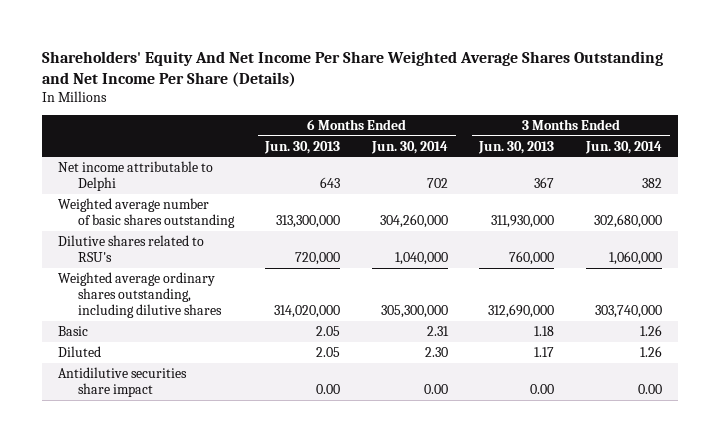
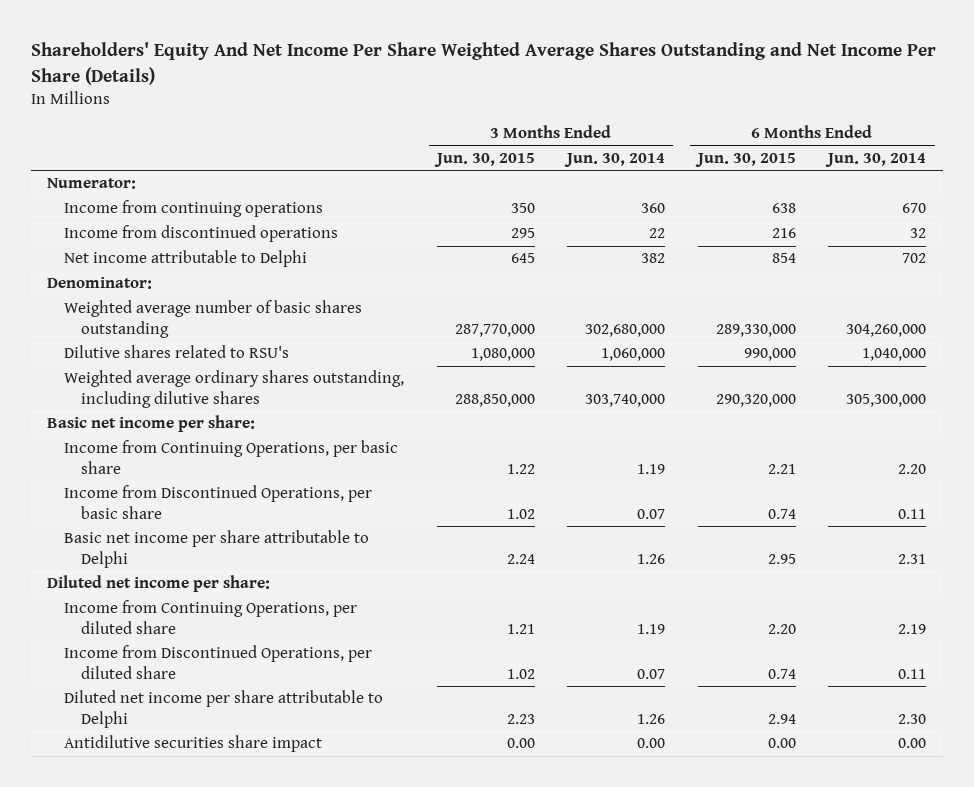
[264,140,341,154] Jun. 30, 2013 -> none
[478,140,555,154] Jun. 30, 2013 -> none
none -> [433,152,535,167] Jun. 30, 2015
none -> [694,152,796,167] Jun. 30, 2015
none -> [47,178,137,190] Numerator:
none -> [64,200,324,218] Income from continuing operations
none -> [64,225,339,243] Income from discontinued operations
none -> [47,277,153,290] Denominator:
none -> [47,415,256,433] Basic net income per share:
none -> [64,440,399,474] Income from Continuing Operations, per basic share
none -> [64,485,373,519] Income from Discontinued Operations, per basic share
[57,325,88,336] Basic -> [64,530,370,568] Basic net income per share attributable to Delphi
none -> [47,575,271,593] Diluted net income per share:
none -> [64,600,358,634] Income from Continuing Operations, per diluted share
none -> [64,645,373,679] Income from Discontinued Operations, per diluted share
[57,345,101,357] Diluted -> [64,690,384,728] Diluted net income per share attributable to Delphi

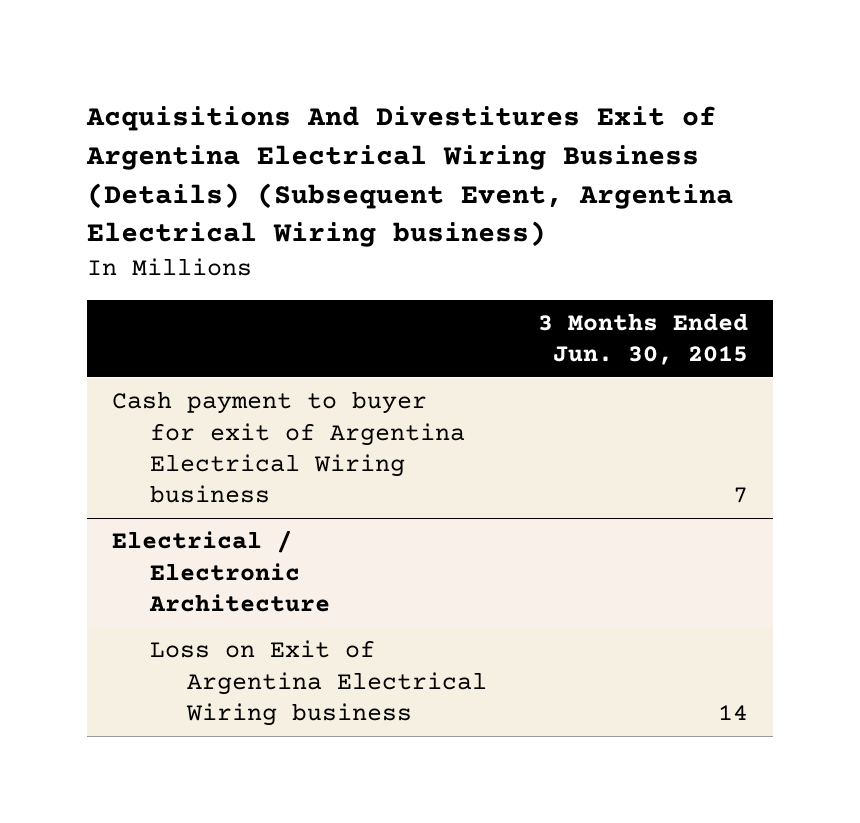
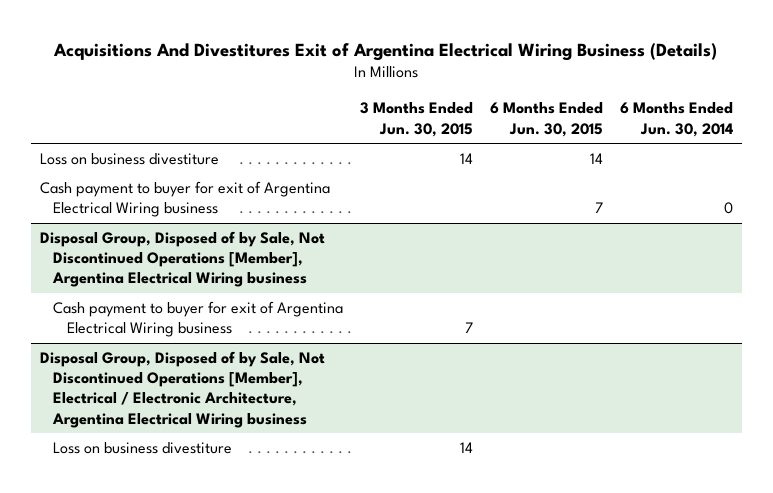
[85,106,733,248] Acquisitions And Divestitures Exit of Argentina Electrical Wiring Business (Details) (Subsequent Event, Argentina Electrical Wiring business) -> [53,42,718,61] Acquisitions And Divestitures Exit of Argentina Electrical Wiring Business (Details)
none -> [490,102,604,137] 6 Months Ended Jun. 30, 2015
none -> [620,102,734,137] 6 Months Ended Jun. 30, 2014
none -> [39,153,219,166] Loss on business divestiture
none -> [39,181,330,218] Cash payment to buyer for exit of Argentina Electrical Wiring business
none -> [39,231,325,288] Disposal Group, Disposed of by Sale, Not Discontinued Operations [Member], Argentina Electrical Wiring business
[112,530,330,612] Electrical / Electronic Architecture -> none
none -> [39,351,325,428] Disposal Group, Disposed of by Sale, Not Discontinued Operations [Member], Electrical / Electronic Architecture, Argentina Electrical Wiring business
[149,640,488,726] Loss on Exit of Argentina Electrical Wiring business -> [53,442,233,455] Loss on business divestiture

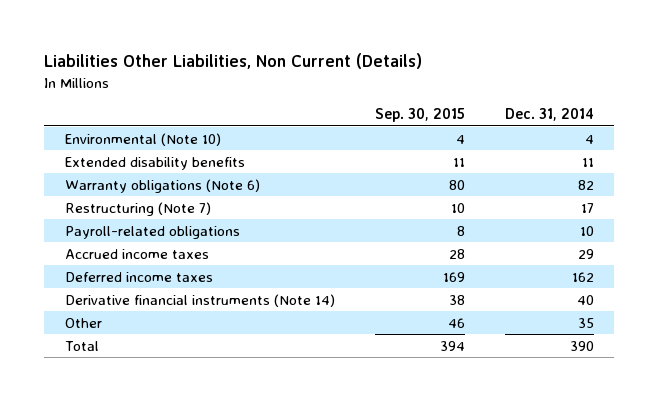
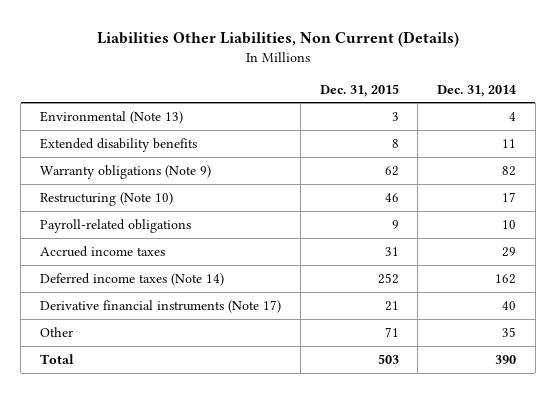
[374,108,465,123] Sep. 30, 2015 -> none
none -> [319,83,399,97] Dec. 31, 2015
[64,132,221,146] Environmental (Note 10) -> [40,110,184,124] Environmental (Note 13)
[64,178,260,193] Warranty obligations (Note 6) -> [40,164,212,179] Warranty obligations (Note 9)
[64,201,211,216] Restructuring (Note 7) -> [40,191,174,206] Restructuring (Note 10)
[64,271,213,282] Deferred income taxes -> [40,272,225,286] Deferred income taxes (Note 14)
[64,293,335,307] Derivative financial instruments (Note 14) -> [40,299,282,313] Derivative financial instruments (Note 17)

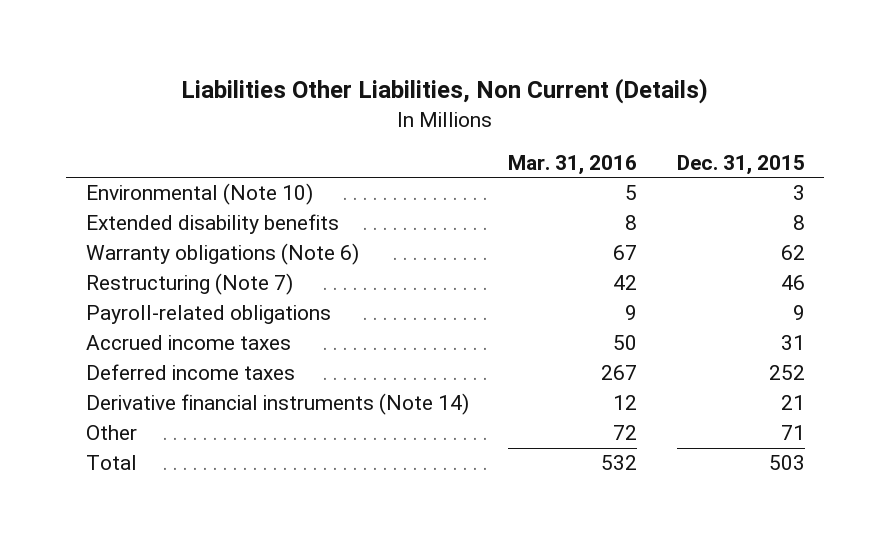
[437,84,517,97] Dec. 31, 2014 -> none
none -> [508,154,638,175] Mar. 31, 2016
[40,110,184,124] Environmental (Note 13) -> [85,183,313,206] Environmental (Note 10)
[40,164,212,179] Warranty obligations (Note 9) -> [85,243,359,266] Warranty obligations (Note 6)
[40,191,174,206] Restructuring (Note 10) -> [85,273,293,296] Restructuring (Note 7)
[40,272,225,286] Deferred income taxes (Note 14) -> [85,364,295,381] Deferred income taxes
[40,299,282,313] Derivative financial instruments (Note 17) -> [85,393,469,416] Derivative financial instruments (Note 14)

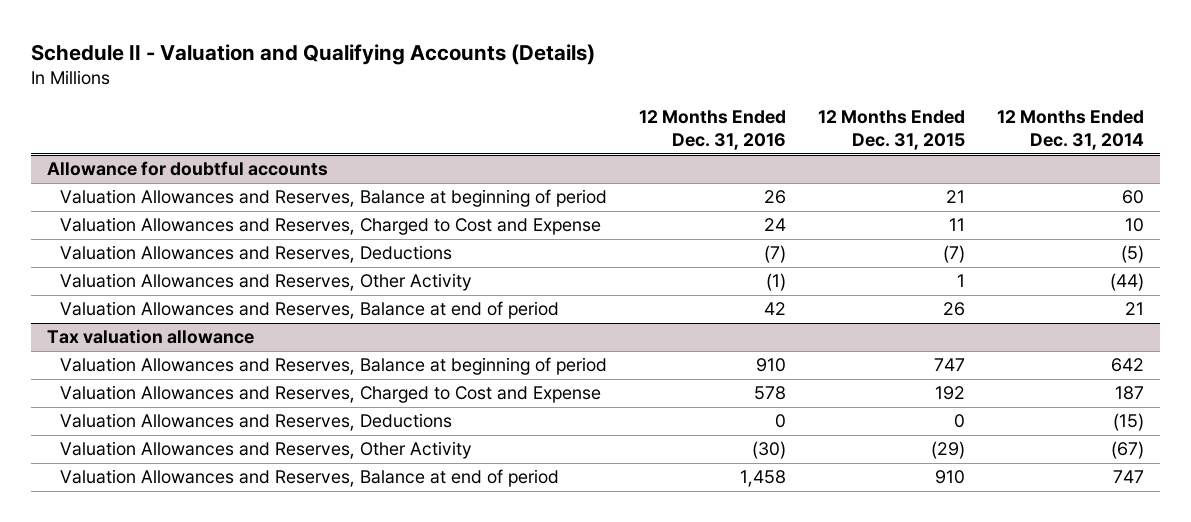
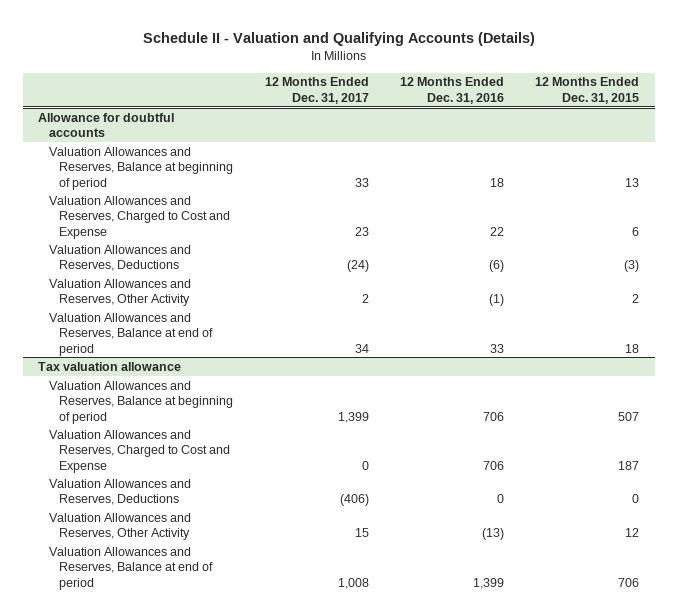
[996,109,1144,151] 12 Months Ended Dec. 31, 2014 -> none
none -> [264,77,369,104] 12 Months Ended Dec. 31, 2017
[763,190,786,205] 26 -> [489,177,504,187] 18
[945,190,965,204] 21 -> [624,177,639,187] 13
[763,218,786,232] 24 -> [489,226,504,236] 22
[948,218,965,232] 11 -> [631,226,639,236] 6
[763,245,786,264] (7) -> [488,260,504,273] (6)
[942,245,965,264] (7) -> [623,260,639,273] (3)
[956,274,965,288] 1 -> [631,294,639,304] 2
[763,302,786,316] 42 -> [489,343,504,353] 33
[942,302,965,317] 26 -> [624,343,639,353] 18
[755,358,786,373] 910 -> [482,411,504,421] 706
[933,358,965,372] 747 -> [617,411,639,421] 507
[753,386,786,401] 578 -> [482,460,504,470] 706
[934,386,965,401] 192 -> [617,460,639,470] 187
[751,441,786,460] (30) -> [481,528,504,541] (13)
[930,441,965,460] (29) -> [624,528,639,538] 12
[739,470,786,488] 1,458 -> [472,577,504,589] 1,399
[934,470,965,485] 910 -> [617,577,639,587] 706

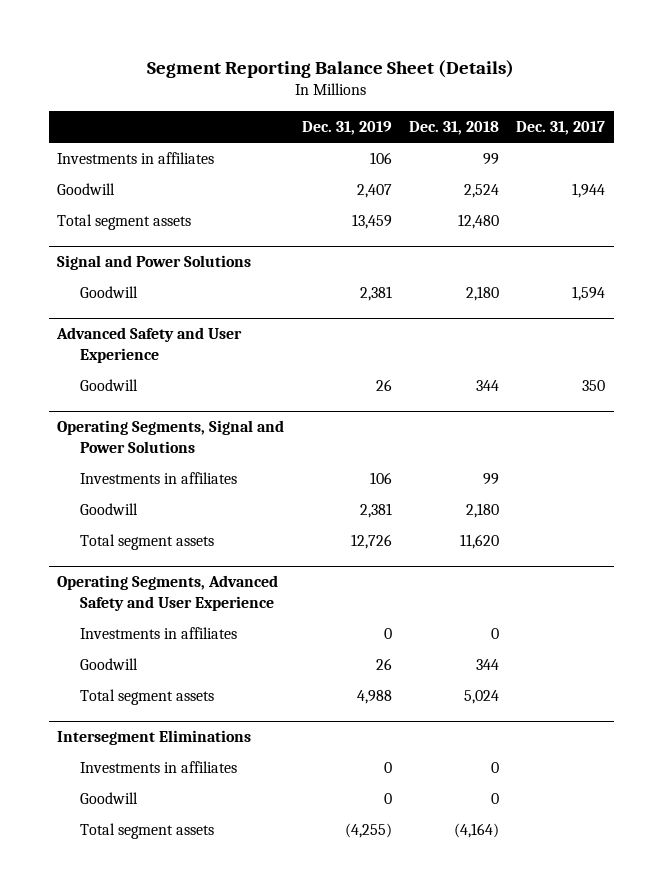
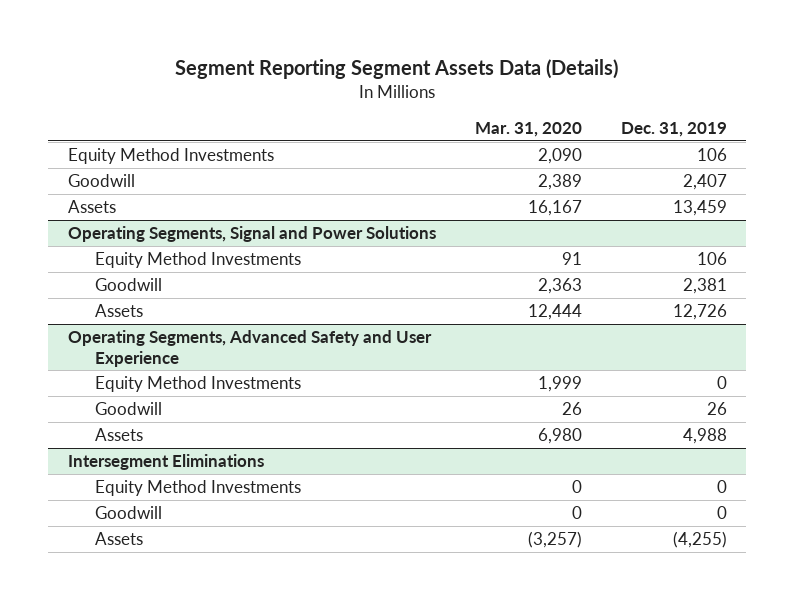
[147,59,515,78] Segment Reporting Balance Sheet (Details) -> [175,58,619,79] Segment Reporting Segment Assets Data (Details)
[408,121,499,136] Dec. 31, 2018 -> none
[516,121,606,136] Dec. 31, 2017 -> none
none -> [474,121,582,137] Mar. 31, 2020
[57,151,215,164] Investments in affiliates -> [67,148,274,165] Equity Method Investments
[57,255,252,271] Signal and Power Solutions -> none
[79,285,138,298] Goodwill -> none
[56,327,243,363] Advanced Safety and User Experience -> none
[79,378,138,391] Goodwill -> none
[57,213,192,230] Total segment assets -> [67,200,116,214] Assets
[79,471,237,484] Investments in affiliates -> [94,252,301,269] Equity Method Investments
[79,533,214,550] Total segment assets -> [94,304,143,318] Assets
[79,626,237,639] Investments in affiliates -> [94,376,301,393] Equity Method Investments
[79,688,214,705] Total segment assets -> [94,428,143,442] Assets
[79,760,237,773] Investments in affiliates -> [94,480,301,497] Equity Method Investments
[79,822,214,839] Total segment assets -> [94,532,143,546] Assets

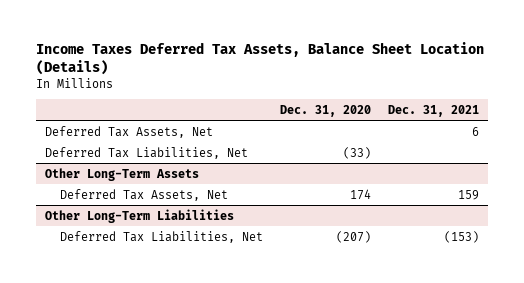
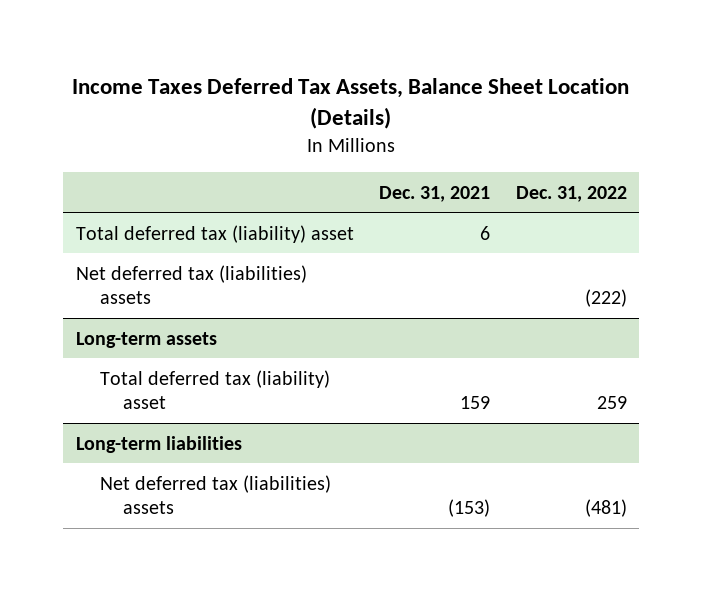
[279,104,371,117] Dec. 31, 2020 -> none
none -> [515,185,627,202] Dec. 31, 2022
[44,125,213,138] Deferred Tax Assets, Net -> [75,224,354,243] Total deferred tax (liability) asset
[44,146,248,159] Deferred Tax Liabilities, Net -> [75,264,307,305] Net deferred tax (liabilities) assets
[44,167,199,181] Other Long-Term Assets -> [75,331,217,348] Long-term assets
[59,188,228,201] Deferred Tax Assets, Net -> [99,369,330,410] Total deferred tax (liability) asset
[44,208,234,223] Other Long-Term Liabilities -> [75,435,242,453] Long-term liabilities
[59,230,263,243] Deferred Tax Liabilities, Net -> [99,474,331,515] Net deferred tax (liabilities) assets

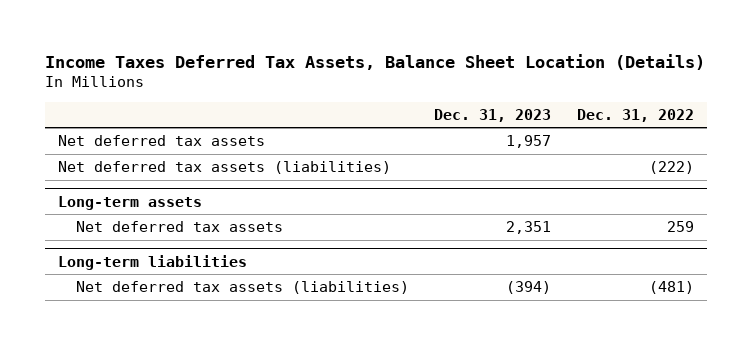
[379,185,491,202] Dec. 31, 2021 -> none
none -> [434,108,552,122] Dec. 31, 2023
[75,224,354,243] Total deferred tax (liability) asset -> [58,135,266,147] Net deferred tax assets
[75,264,307,305] Net deferred tax (liabilities) assets -> [58,161,392,175] Net deferred tax assets (liabilities)
[99,369,330,410] Total deferred tax (liability) asset -> [75,221,283,233] Net deferred tax assets
[99,474,331,515] Net deferred tax (liabilities) assets -> [75,281,409,295] Net deferred tax assets (liabilities)

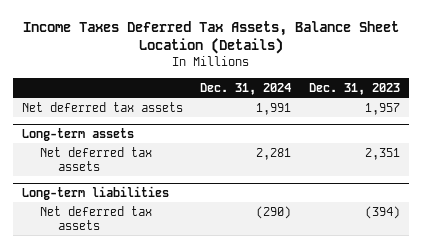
[576,108,694,122] Dec. 31, 2022 -> none
none -> [200,83,292,96] Dec. 31, 2024
[58,161,392,175] Net deferred tax assets (liabilities) -> none
[75,281,409,295] Net deferred tax assets (liabilities) -> [39,205,152,230] Net deferred tax assets

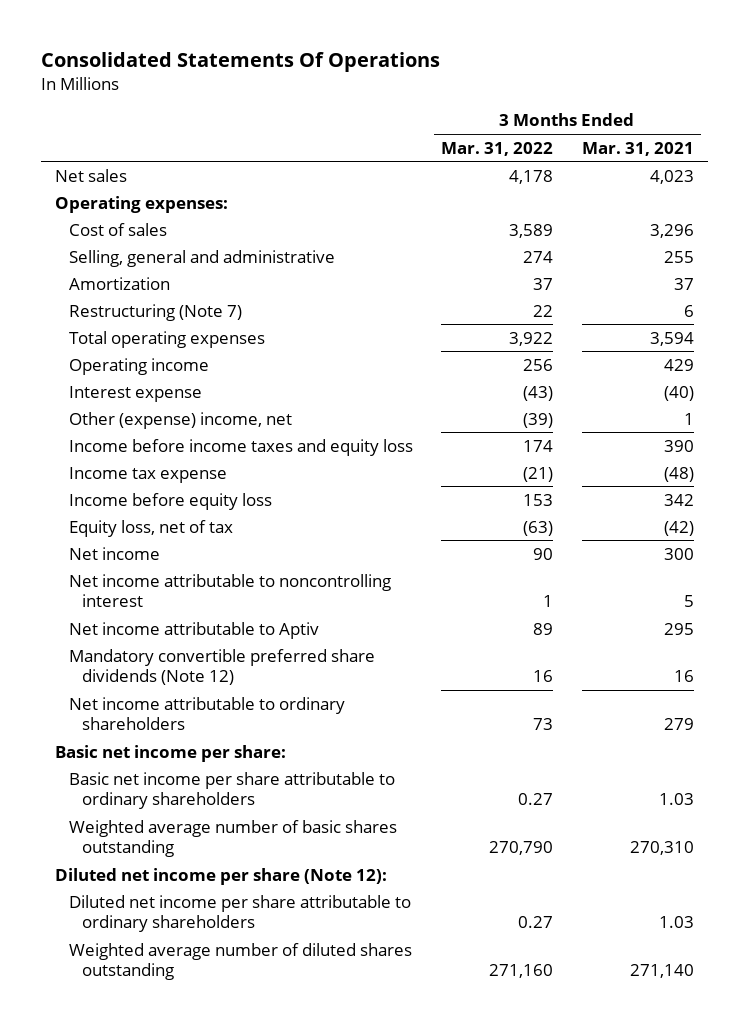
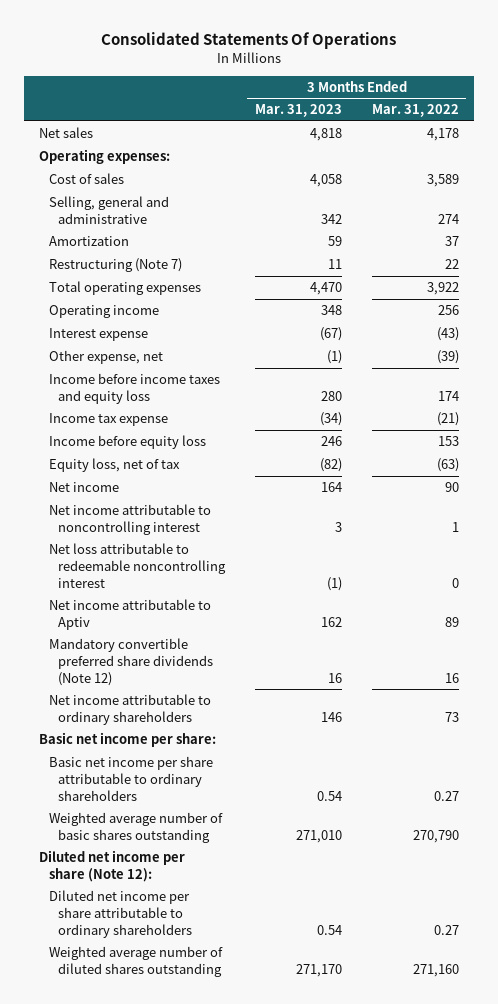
[581,141,694,156] Mar. 31, 2021 -> none
none -> [254,104,342,118] Mar. 31, 2023
[68,411,292,429] Other (expense) income, net -> [48,350,163,365] Other expense, net
none -> [48,543,227,588] Net loss attributable to redeemable noncontrolling interest

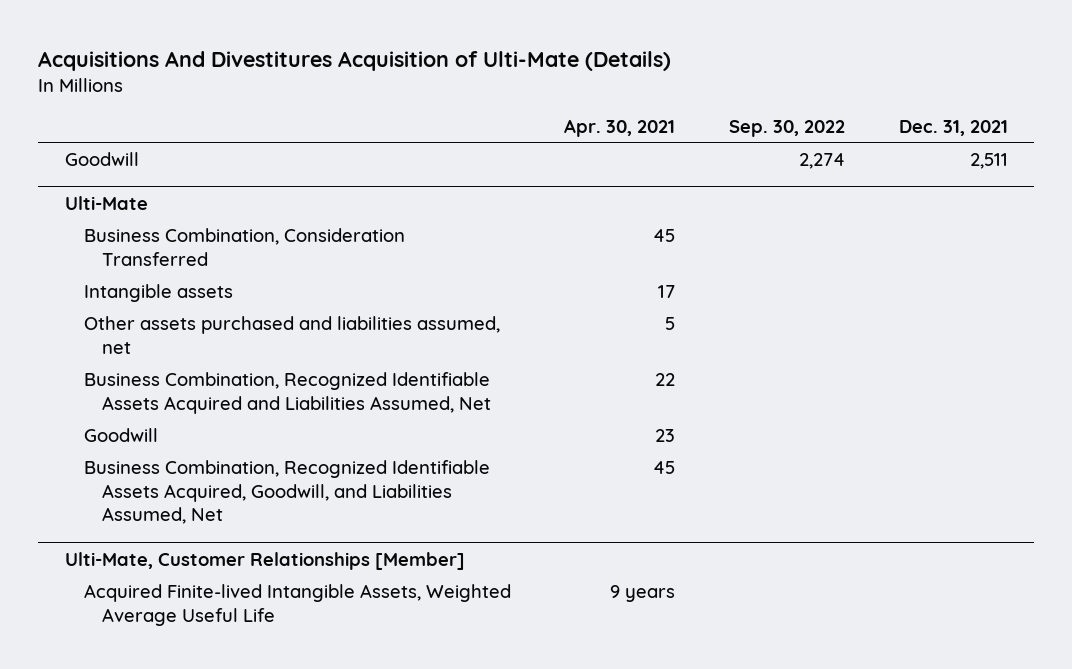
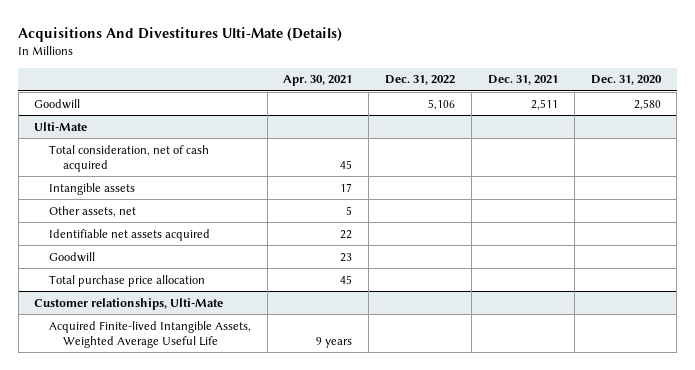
[37,50,671,71] Acquisitions And Divestitures Acquisition of Ulti-Mate (Details) -> [18,26,343,42] Acquisitions And Divestitures Ulti-Mate (Details)
[728,120,845,138] Sep. 30, 2022 -> none
none -> [385,75,456,86] Dec. 31, 2022
none -> [590,75,662,86] Dec. 31, 2020
[83,227,405,266] Business Combination, Consideration Transferred -> [48,144,209,172] Total consideration, net of cash acquired
[83,315,500,354] Other assets purchased and liabilities assumed, net -> [48,205,136,217] Other assets, net
[83,371,492,414] Business Combination, Recognized Identifiable Assets Acquired and Liabilities Assumed, Net -> [48,228,210,241] Identifiable net assets acquired
[83,459,490,525] Business Combination, Recognized Identifiable Assets Acquired, Goodwill, and Liabilities Assumed, Net -> [48,274,205,287] Total purchase price allocation
[64,551,465,570] Ulti-Mate, Customer Relationships [Member] -> [34,297,224,310] Customer relationships, Ulti-Mate

